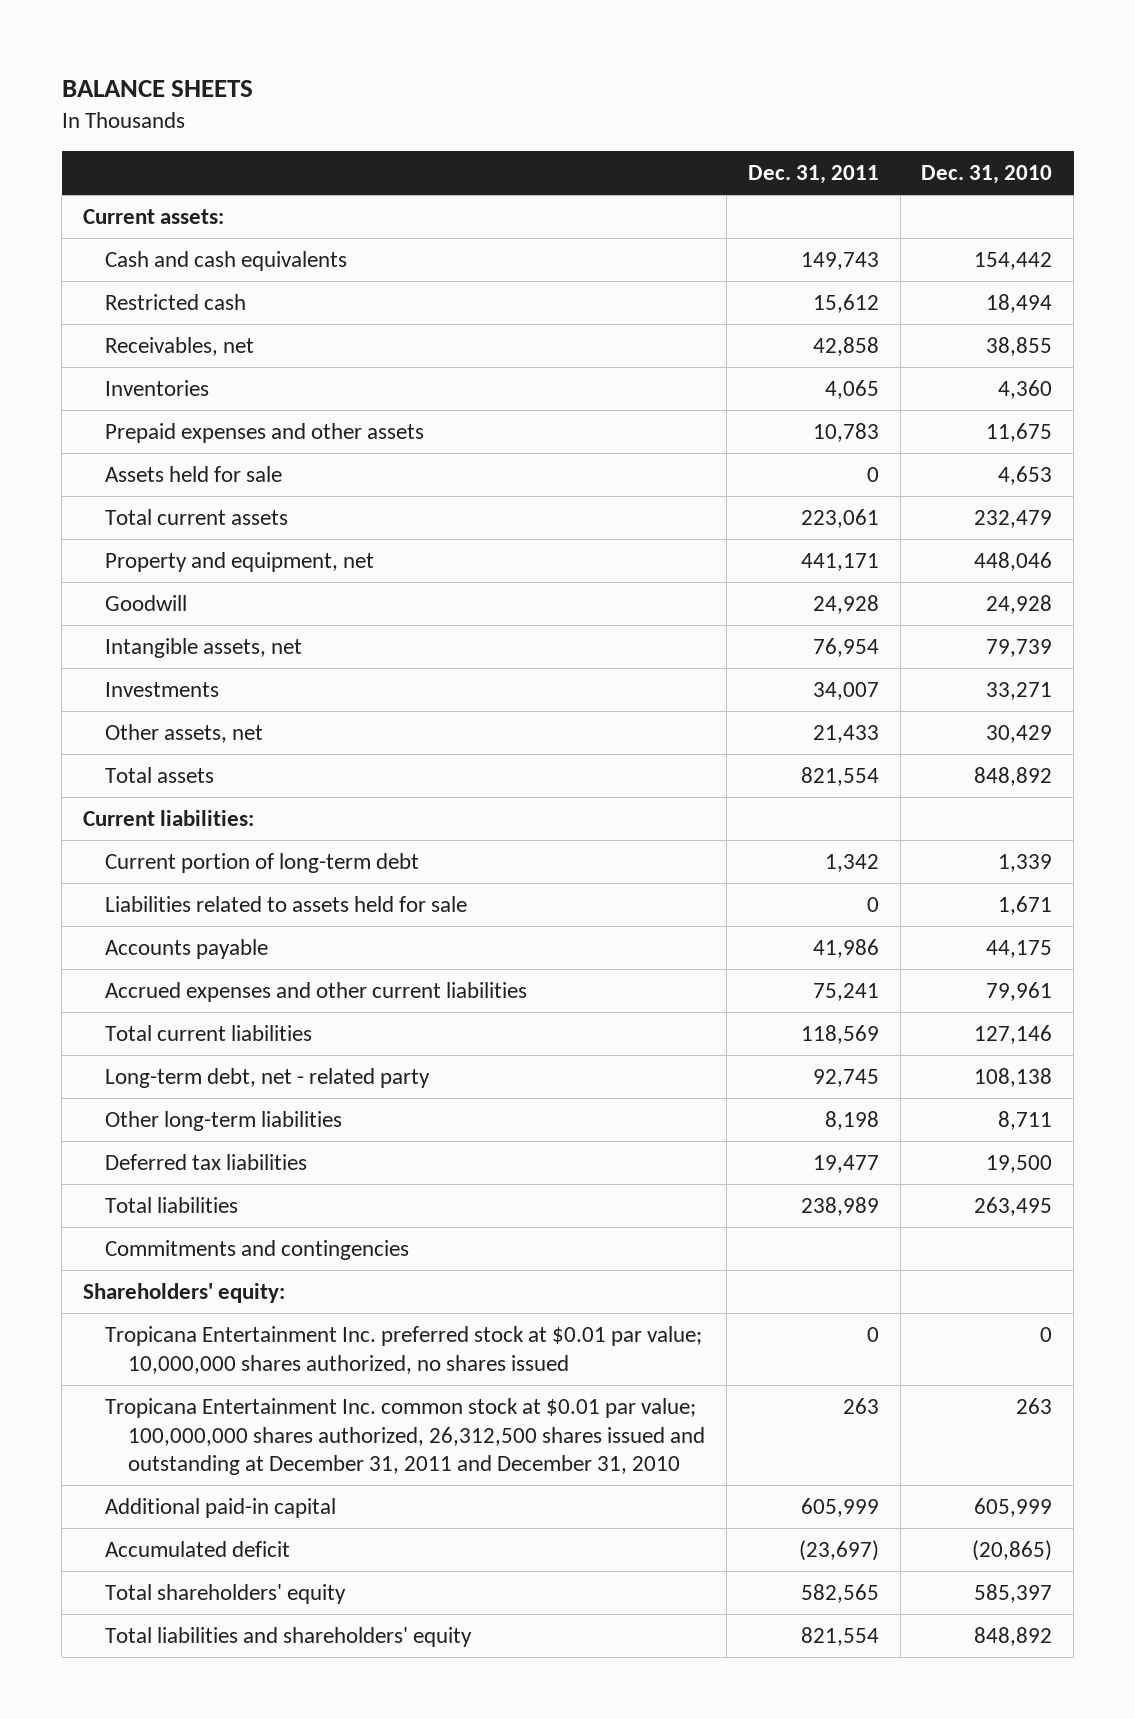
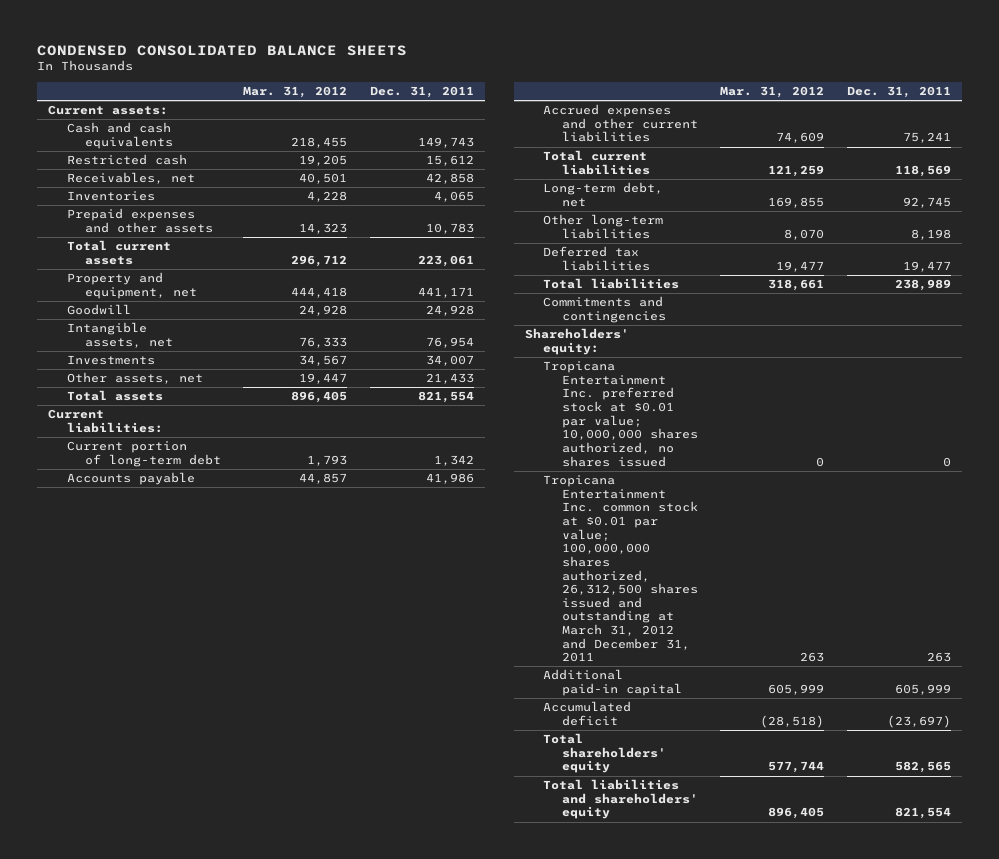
[61,80,253,98] BALANCE SHEETS -> [37,44,408,56] CONDENSED CONSOLIDATED BALANCE SHEETS
[921,165,1053,185] Dec. 31, 2010 -> none
none -> [243,86,348,99] Mar. 31, 2012
[105,465,283,482] Assets held for sale -> none
[105,895,468,912] Liabilities related to assets held for sale -> none
[105,1067,431,1088] Long-term debt, net - related party -> [543,182,664,207] Long-term debt, net
[105,1397,705,1476] Tropicana Entertainment Inc. common stock at $0.01 par value; 100,000,000 shares authorized, 26,312,500 shares issued and outstanding at December 31, 2011 and December 31, 2010 -> [543,475,698,663] Tropicana Entertainment Inc. common stock at $0.01 par value; 100,000,000 shares authorized, 26,312,500 shares issued and outstanding at March 31, 2012 and December 31, 2011

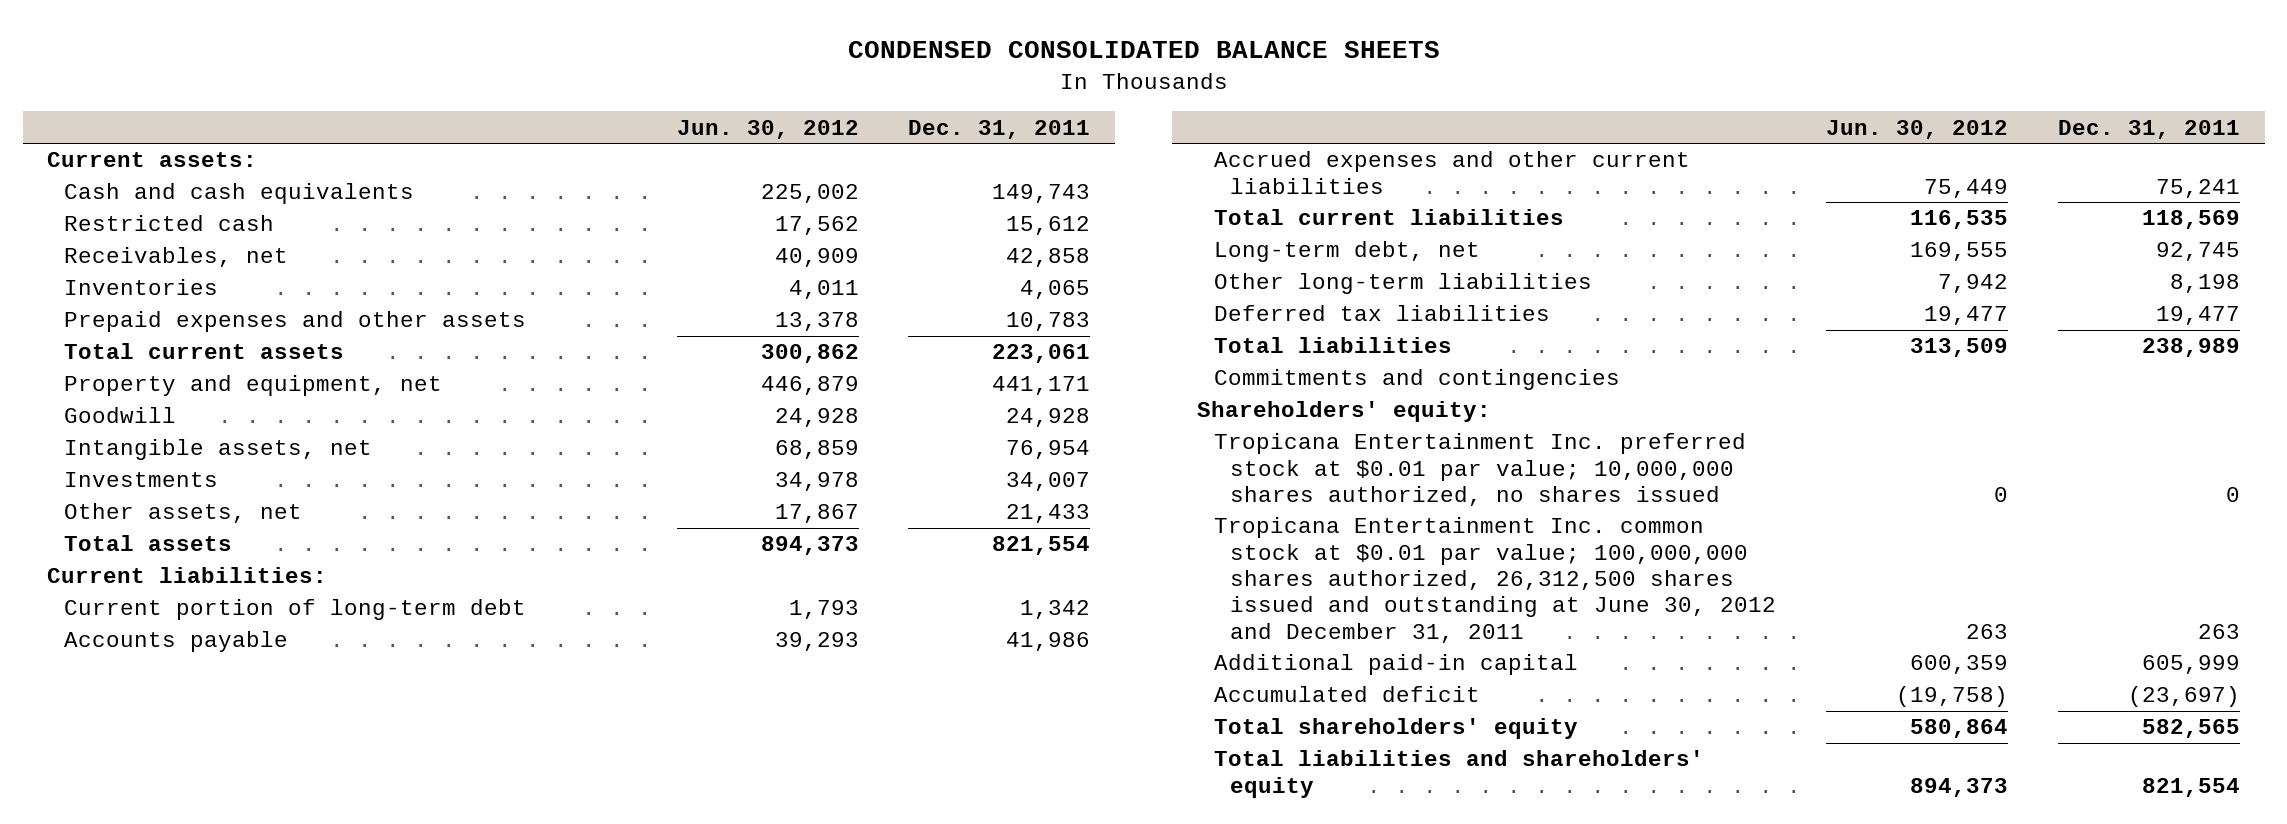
[243,86,348,99] Mar. 31, 2012 -> none
none -> [676,119,859,139] Jun. 30, 2012
[543,475,698,663] Tropicana Entertainment Inc. common stock at $0.01 par value; 100,000,000 shares authorized, 26,312,500 shares issued and outstanding at March 31, 2012 and December 31, 2011 -> [1213,517,1777,643] Tropicana Entertainment Inc. common stock at $0.01 par value; 100,000,000 shares authorized, 26,312,500 shares issued and outstanding at June 30, 2012 and December 31, 2011

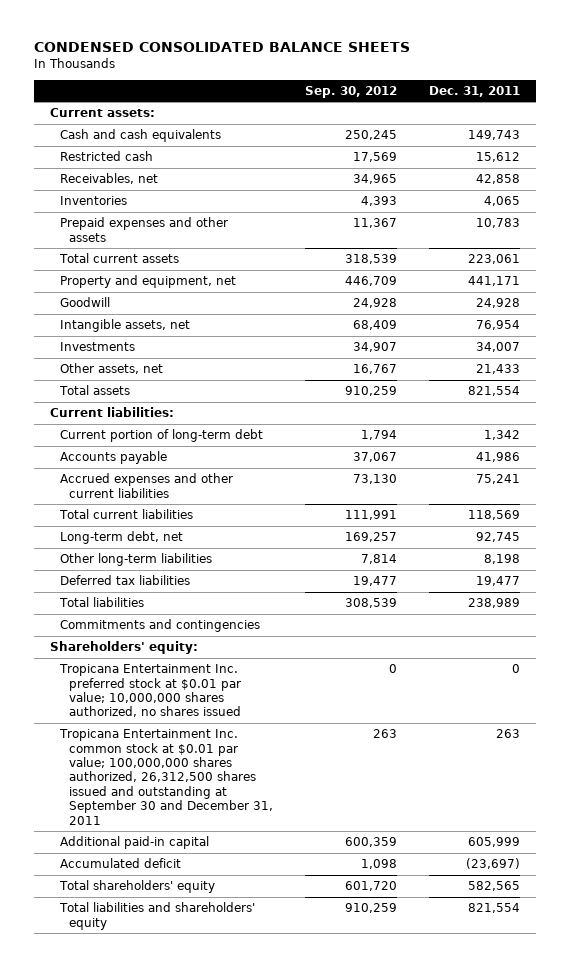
[676,119,859,139] Jun. 30, 2012 -> none
none -> [305,85,398,98] Sep. 30, 2012
[1213,517,1777,643] Tropicana Entertainment Inc. common stock at $0.01 par value; 100,000,000 shares authorized, 26,312,500 shares issued and outstanding at June 30, 2012 and December 31, 2011 -> [58,729,274,825] Tropicana Entertainment Inc. common stock at $0.01 par value; 100,000,000 shares authorized, 26,312,500 shares issued and outstanding at September 30 and December 31, 2011

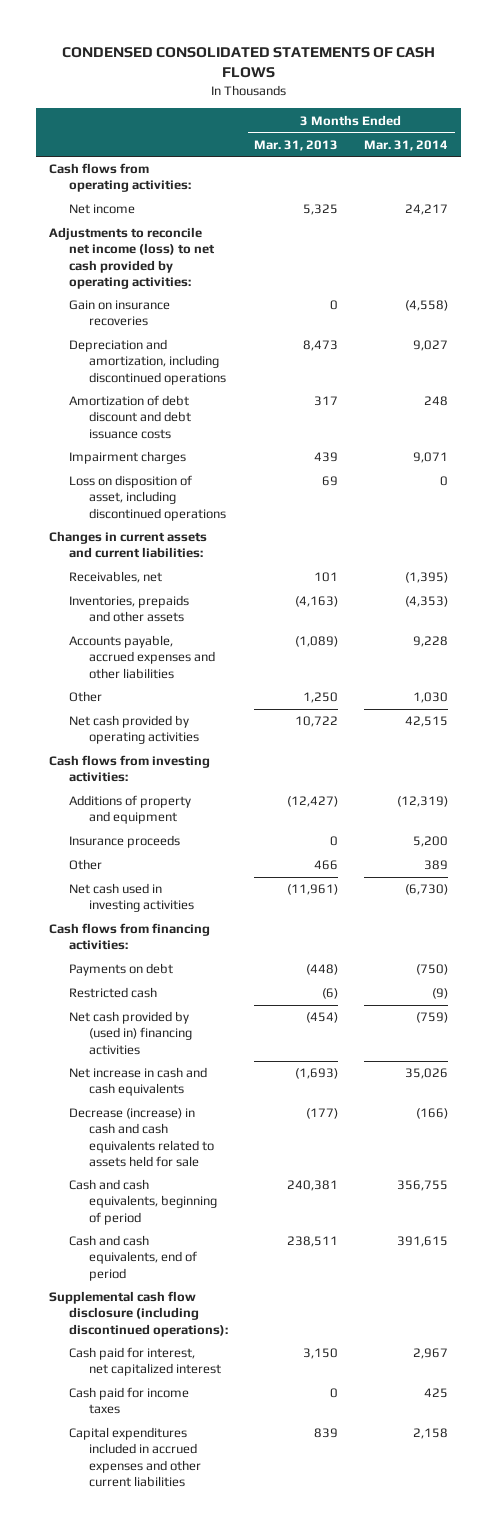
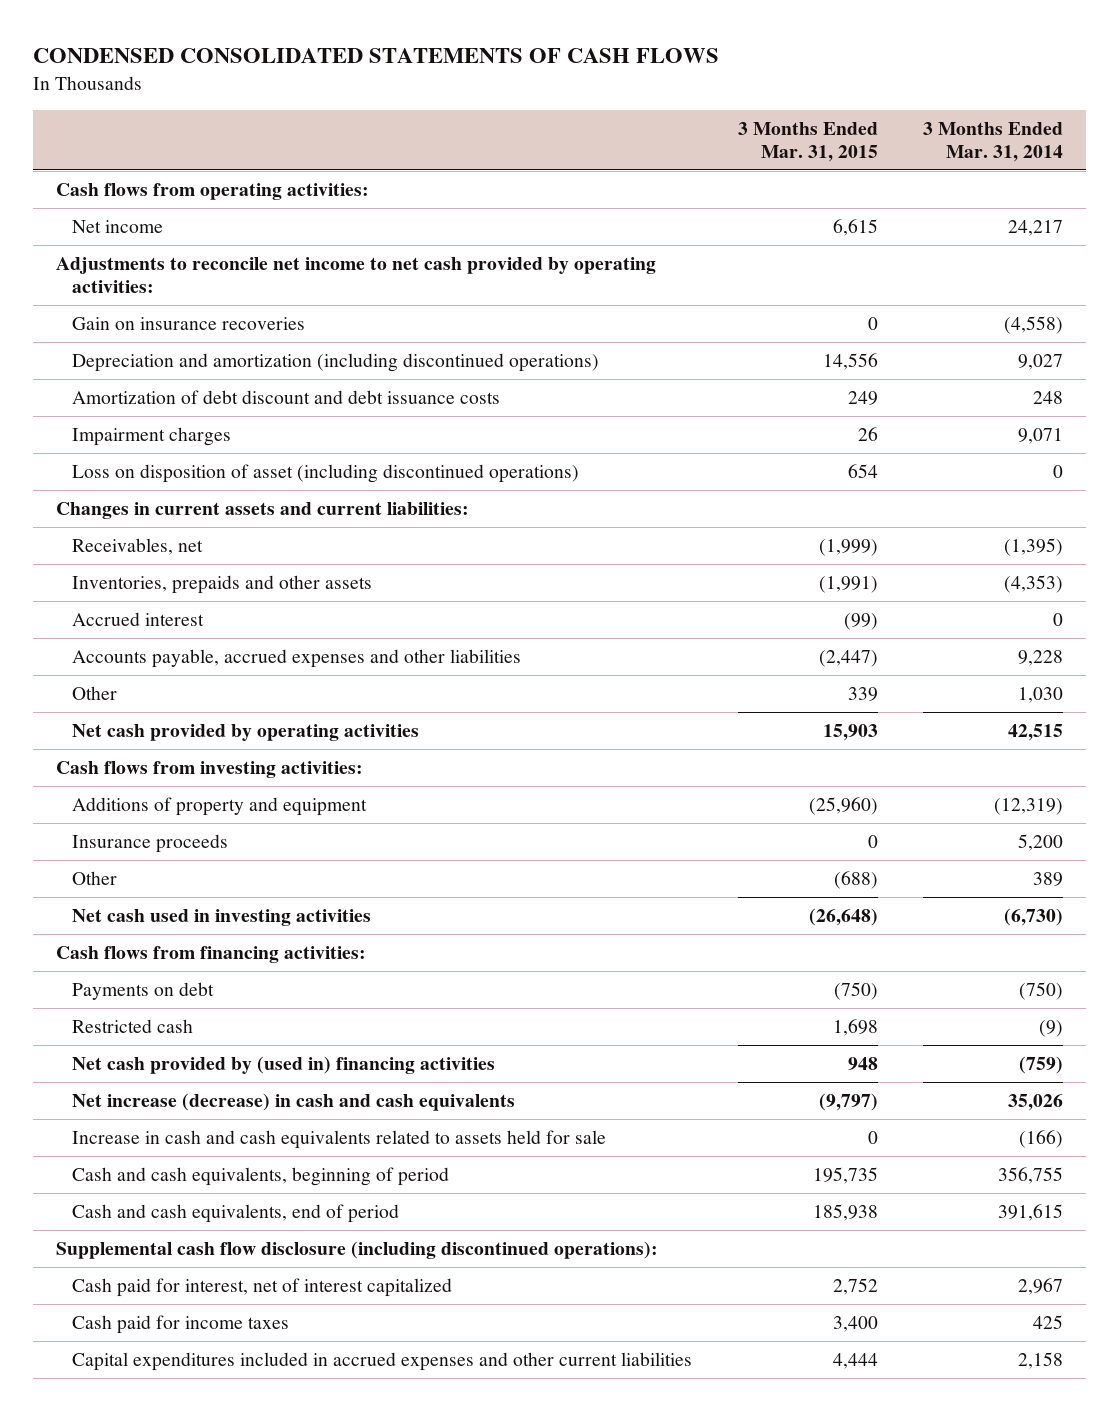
[254,139,339,151] Mar. 31, 2013 -> none
none -> [737,121,878,162] 3 Months Ended Mar. 31, 2015
[49,227,215,289] Adjustments to reconcile net income (loss) to net cash provided by operating activities: -> [55,256,656,293] Adjustments to reconcile net income to net cash provided by operating activities:
[68,339,226,385] Depreciation and amortization, including discontinued operations -> [71,352,599,372] Depreciation and amortization (including discontinued operations)
[68,475,226,521] Loss on disposition of asset, including discontinued operations -> [71,463,579,483] Loss on disposition of asset (including discontinued operations)
none -> [71,611,204,626] Accrued interest
[68,1067,207,1097] Net increase in cash and cash equivalents -> [71,1092,515,1111] Net increase (decrease) in cash and cash equivalents
[68,1108,214,1167] Decrease (increase) in cash and cash equivalents related to assets held for sale -> [71,1129,606,1149] Increase in cash and cash equivalents related to assets held for sale
[68,1347,221,1377] Cash paid for interest, net capitalized interest -> [71,1277,452,1297] Cash paid for interest, net of interest capitalized

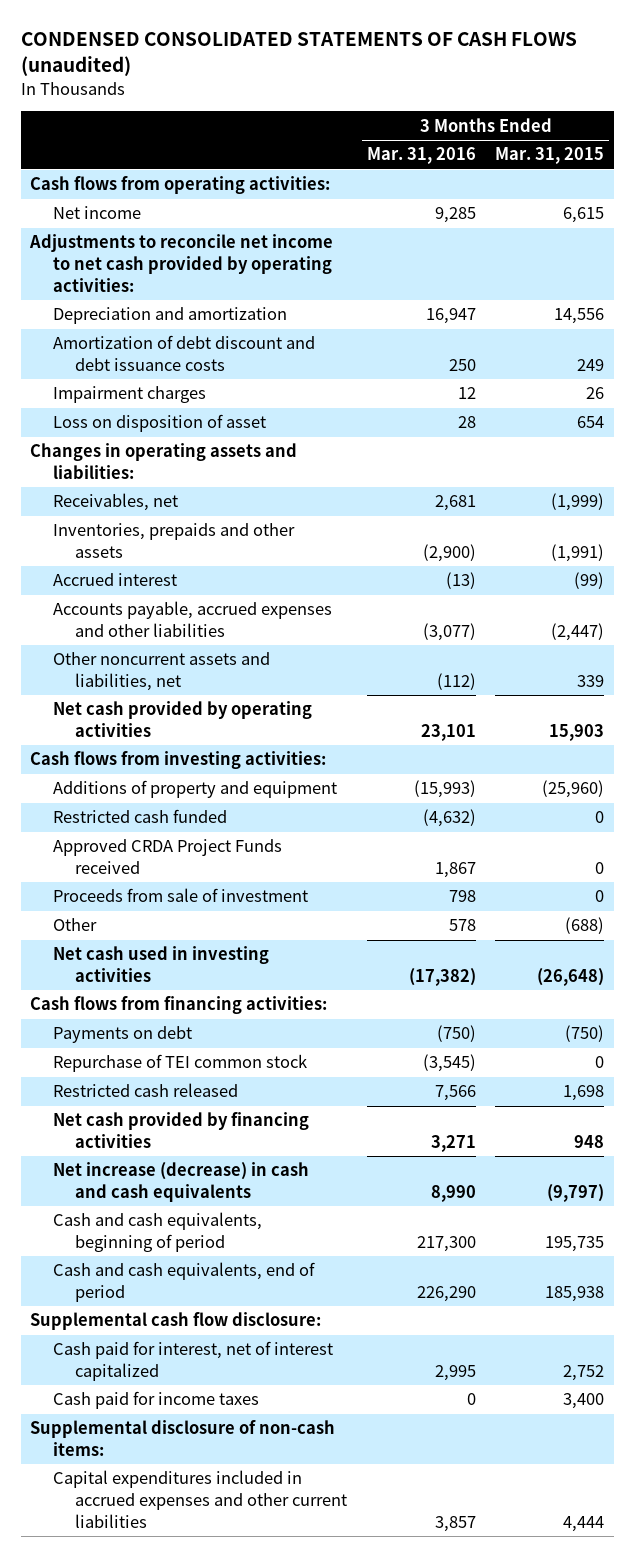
[32,48,719,64] CONDENSED CONSOLIDATED STATEMENTS OF CASH FLOWS -> [20,32,577,77] CONDENSED CONSOLIDATED STATEMENTS OF CASH FLOWS (unaudited)
[923,121,1064,162] 3 Months Ended Mar. 31, 2014 -> none
none -> [366,147,476,165] Mar. 31, 2016
[71,316,305,330] Gain on insurance recoveries -> none
[71,352,599,372] Depreciation and amortization (including discontinued operations) -> [52,307,287,325] Depreciation and amortization
[71,463,579,483] Loss on disposition of asset (including discontinued operations) -> [52,414,266,433] Loss on disposition of asset
[55,501,469,519] Changes in current assets and current liabilities: -> [30,443,298,480] Changes in operating assets and liabilities:
[71,685,117,700] Other -> [52,652,270,692] Other noncurrent assets and liabilities, net
none -> [52,809,227,824] Restricted cash funded
none -> [52,839,282,875] Approved CRDA Project Funds received
[71,833,228,853] Insurance proceeds -> [52,888,308,903] Proceeds from sale of investment
none -> [52,1054,307,1073] Repurchase of TEI common stock
[71,1018,193,1033] Restricted cash -> [52,1083,238,1098] Restricted cash released
[71,1055,495,1074] Net cash provided by (used in) financing activities -> [52,1112,309,1149] Net cash provided by financing activities
[71,1129,606,1149] Increase in cash and cash equivalents related to assets held for sale -> none
[55,1240,658,1259] Supplemental cash flow disclosure (including discontinued operations): -> [30,1312,322,1331] Supplemental cash flow disclosure:
none -> [30,1420,336,1457] Supplemental disclosure of non-cash items:

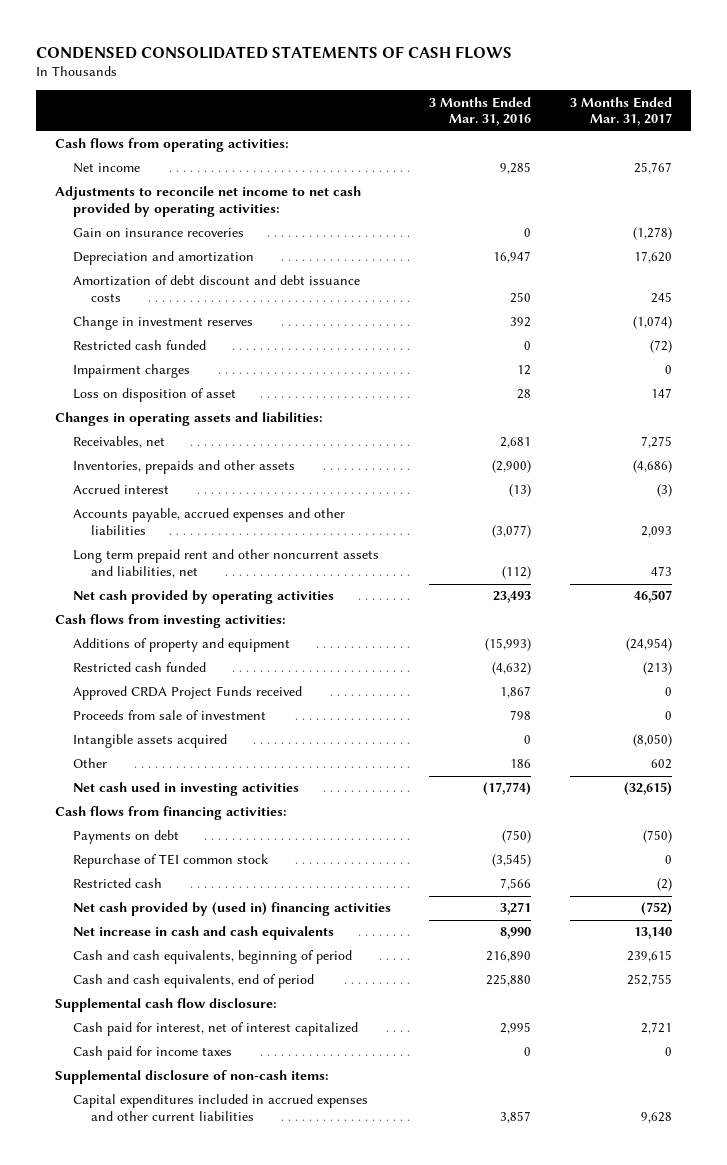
[20,32,577,77] CONDENSED CONSOLIDATED STATEMENTS OF CASH FLOWS (unaudited) -> [35,45,512,59] CONDENSED CONSOLIDATED STATEMENTS OF CASH FLOWS
[495,147,605,165] Mar. 31, 2015 -> none
none -> [569,96,672,127] 3 Months Ended Mar. 31, 2017
none -> [72,228,244,238] Gain on insurance recoveries
none -> [72,316,253,331] Change in investment reserves
none -> [72,340,206,351] Restricted cash funded
[52,652,270,692] Other noncurrent assets and liabilities, net -> [72,549,379,579] Long term prepaid rent and other noncurrent assets and liabilities, net
[420,724,476,742] 23,101 -> [493,591,532,604] 23,493
none -> [72,734,227,749] Intangible assets acquired
[448,919,476,932] 578 -> [510,759,532,769] 186
[408,968,476,987] (17,382) -> [483,782,532,796] (17,774)
[52,1083,238,1098] Restricted cash released -> [72,878,162,889] Restricted cash
[52,1112,309,1149] Net cash provided by financing activities -> [72,902,391,917] Net cash provided by (used in) financing activities
[52,1162,309,1203] Net increase (decrease) in cash and cash equivalents -> [72,926,334,941] Net increase in cash and cash equivalents
[416,1236,476,1253] 217,300 -> [486,951,532,963] 216,890
[416,1286,476,1303] 226,290 -> [486,974,532,987] 225,880

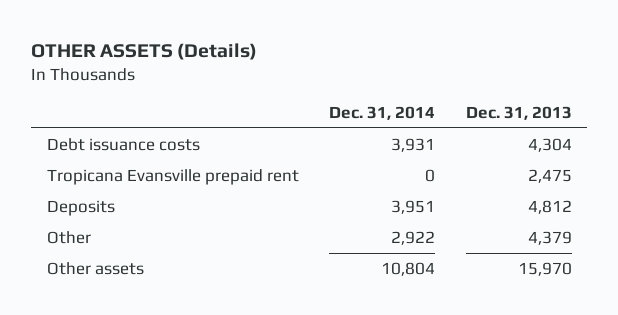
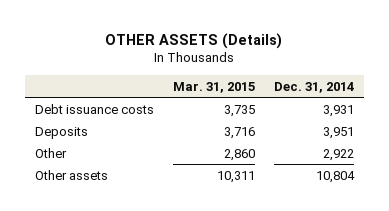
[465,105,572,120] Dec. 31, 2013 -> none
none -> [172,81,255,93] Mar. 31, 2015
[46,169,299,186] Tropicana Evansville prepaid rent -> none

